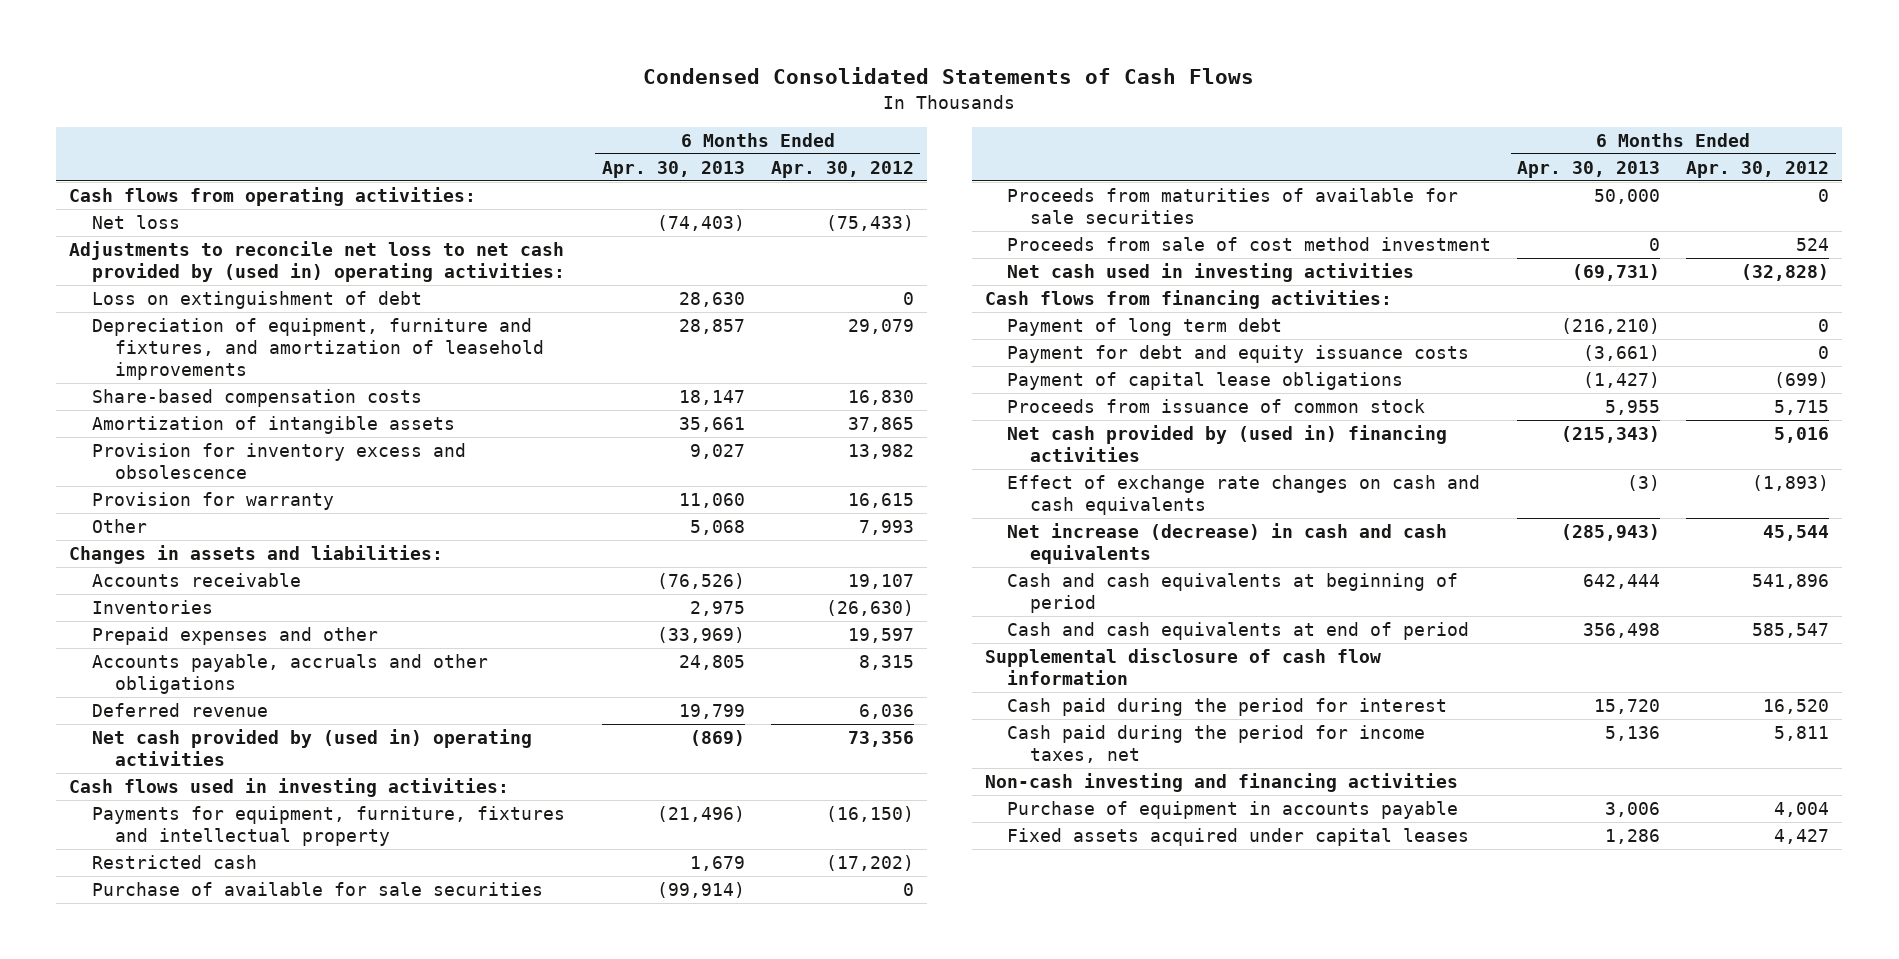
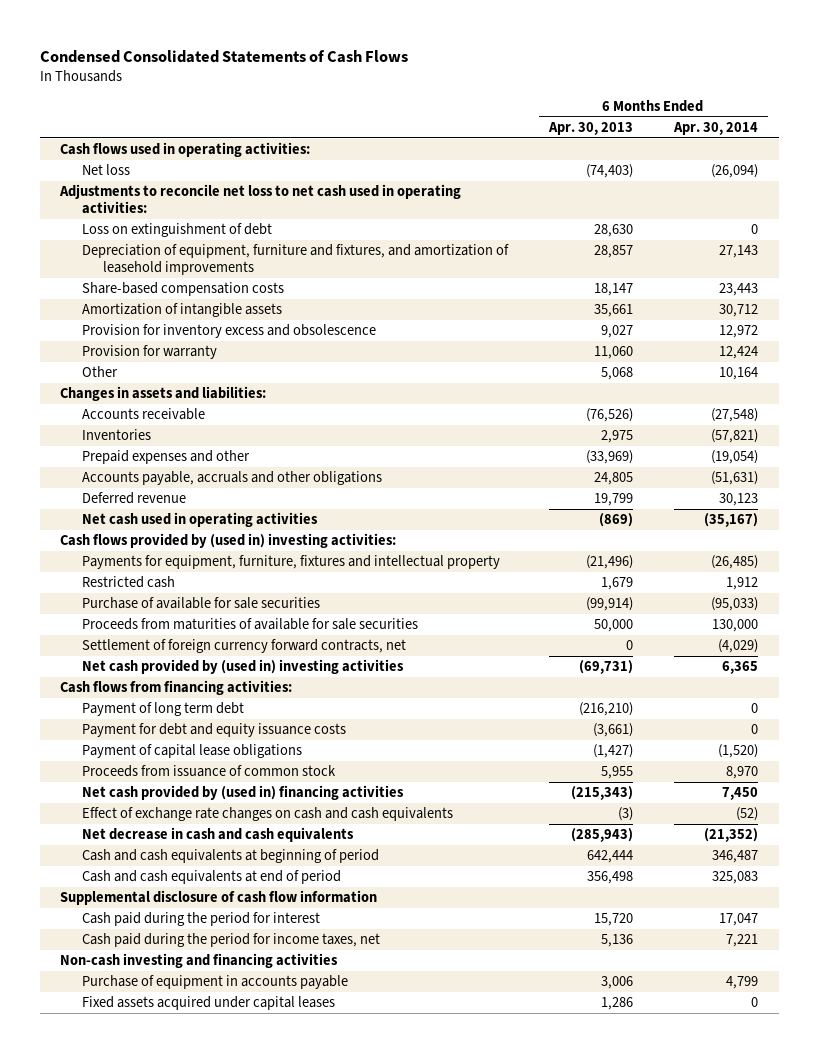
[770,160,914,178] Apr. 30, 2012 -> none
none -> [672,121,758,135] Apr. 30, 2014
[69,187,477,207] Cash flows from operating activities: -> [60,142,311,158] Cash flows used in operating activities:
[69,241,565,283] Adjustments to reconcile net loss to net cash provided by (used in) operating activities: -> [59,184,462,215] Adjustments to reconcile net loss to net cash used in operating activities:
[91,729,532,767] Net cash provided by (used in) operating activities -> [81,512,318,528] Net cash used in operating activities
[69,778,510,798] Cash flows used in investing activities: -> [60,533,397,549] Cash flows provided by (used in) investing activities:
[1007,237,1492,252] Proceeds from sale of cost method investment -> none
none -> [81,639,406,654] Settlement of foreign currency forward contracts, net
[1007,263,1415,283] Net cash used in investing activities -> [81,659,404,675] Net cash provided by (used in) investing activities
[1007,523,1448,565] Net increase (decrease) in cash and cash equivalents -> [81,827,354,843] Net decrease in cash and cash equivalents

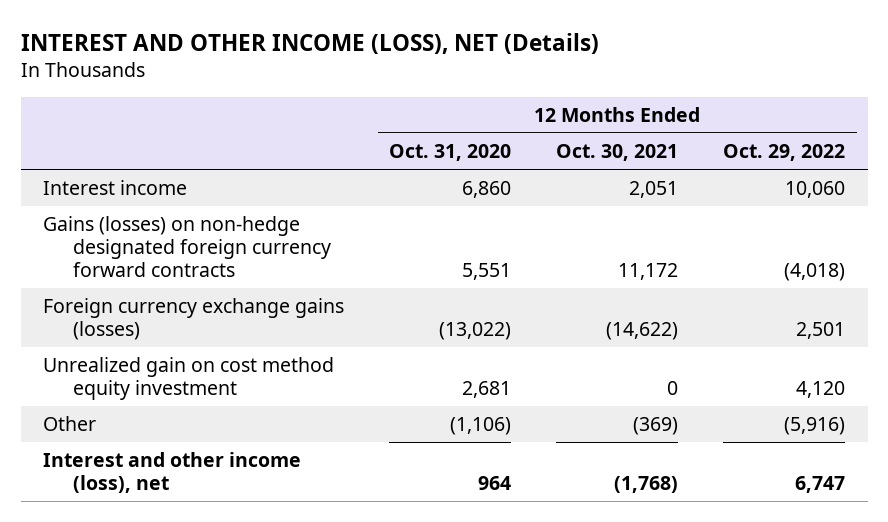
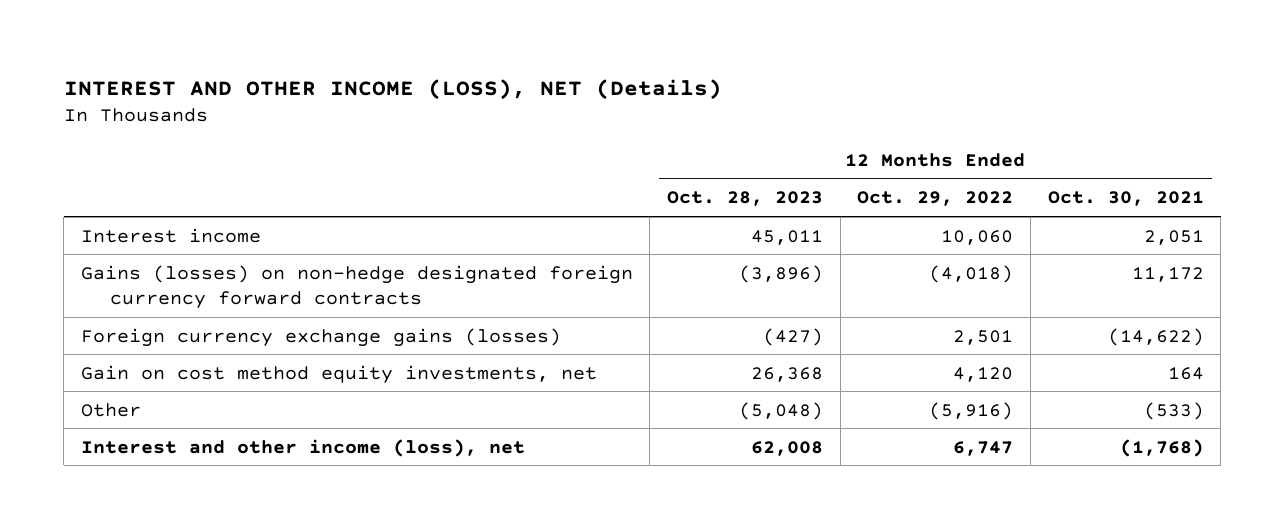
[389,144,512,162] Oct. 31, 2020 -> none
none -> [667,191,824,207] Oct. 28, 2023
[43,357,335,401] Unrealized gain on cost method equity investment -> [80,364,597,384] Gain on cost method equity investments, net
[667,381,679,396] 0 -> [1167,366,1204,380] 164
[633,417,679,436] (369) -> [1143,401,1204,420] (533)

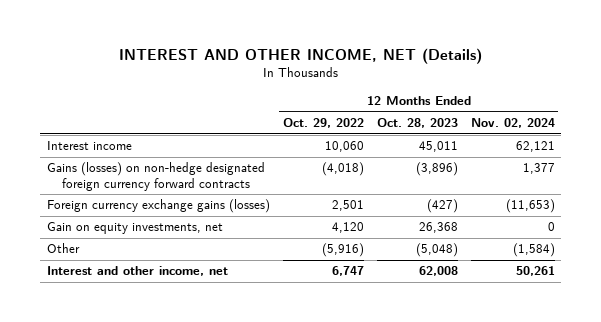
[63,78,722,100] INTEREST AND OTHER INCOME (LOSS), NET (Details) -> [118,47,482,64] INTEREST AND OTHER INCOME, NET (Details)
[1047,191,1204,207] Oct. 30, 2021 -> none
none -> [470,118,555,129] Nov. 02, 2024
[80,364,597,384] Gain on cost method equity investments, net -> [46,222,223,235] Gain on equity investments, net
[80,438,525,457] Interest and other income (loss), net -> [46,266,228,277] Interest and other income, net

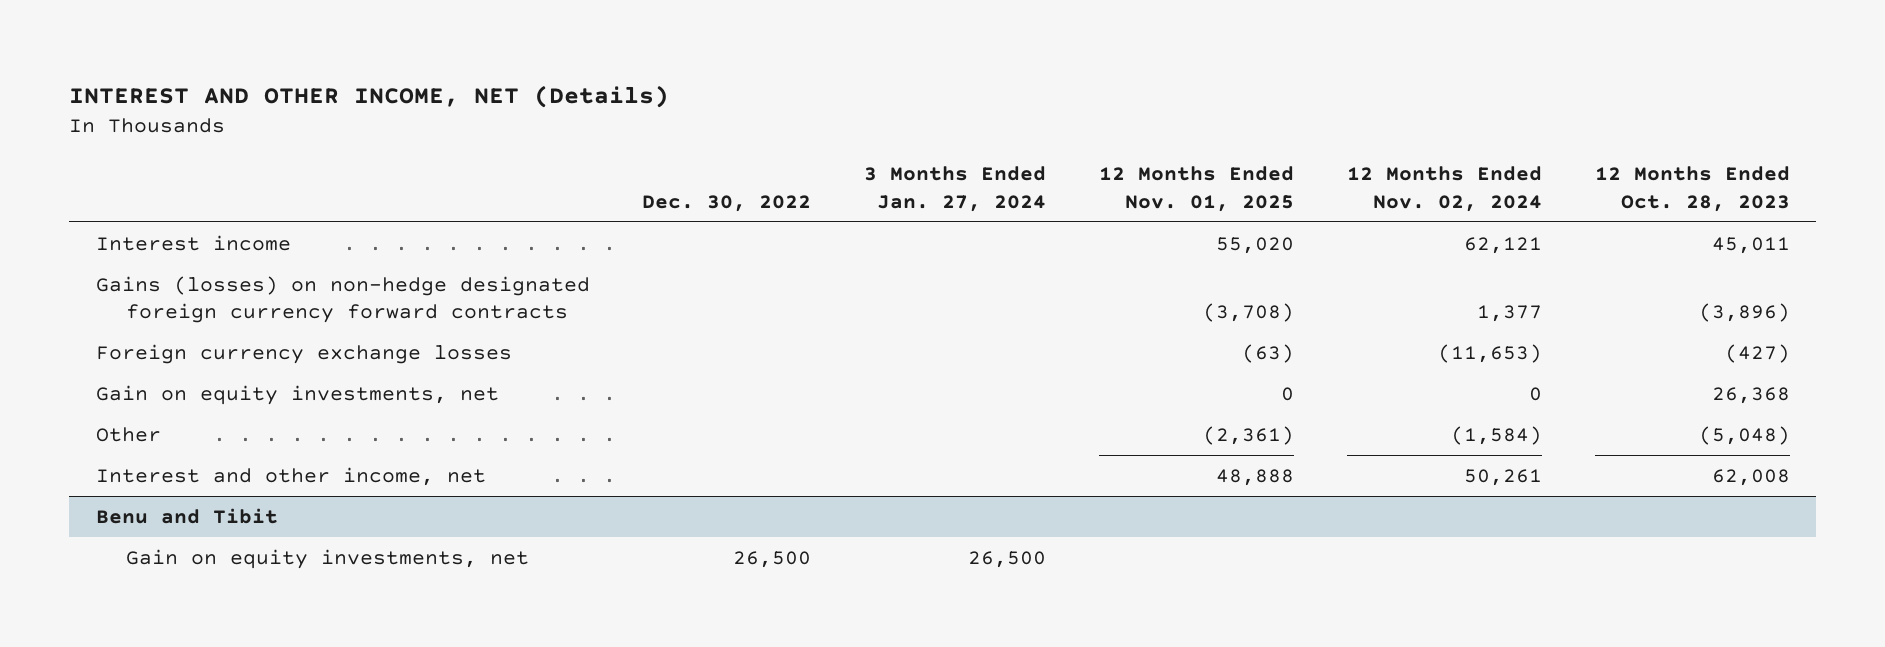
[282,118,364,129] Oct. 29, 2022 -> none
none -> [642,195,812,213] Dec. 30, 2022
none -> [864,166,1047,213] 3 Months Ended Jan. 27, 2024
none -> [1099,166,1295,213] 12 Months Ended Nov. 01, 2025
[46,199,270,214] Foreign currency exchange gains (losses) -> [95,343,512,364] Foreign currency exchange losses
none -> [95,507,278,524] Benu and Tibit
none -> [125,548,529,569] Gain on equity investments, net

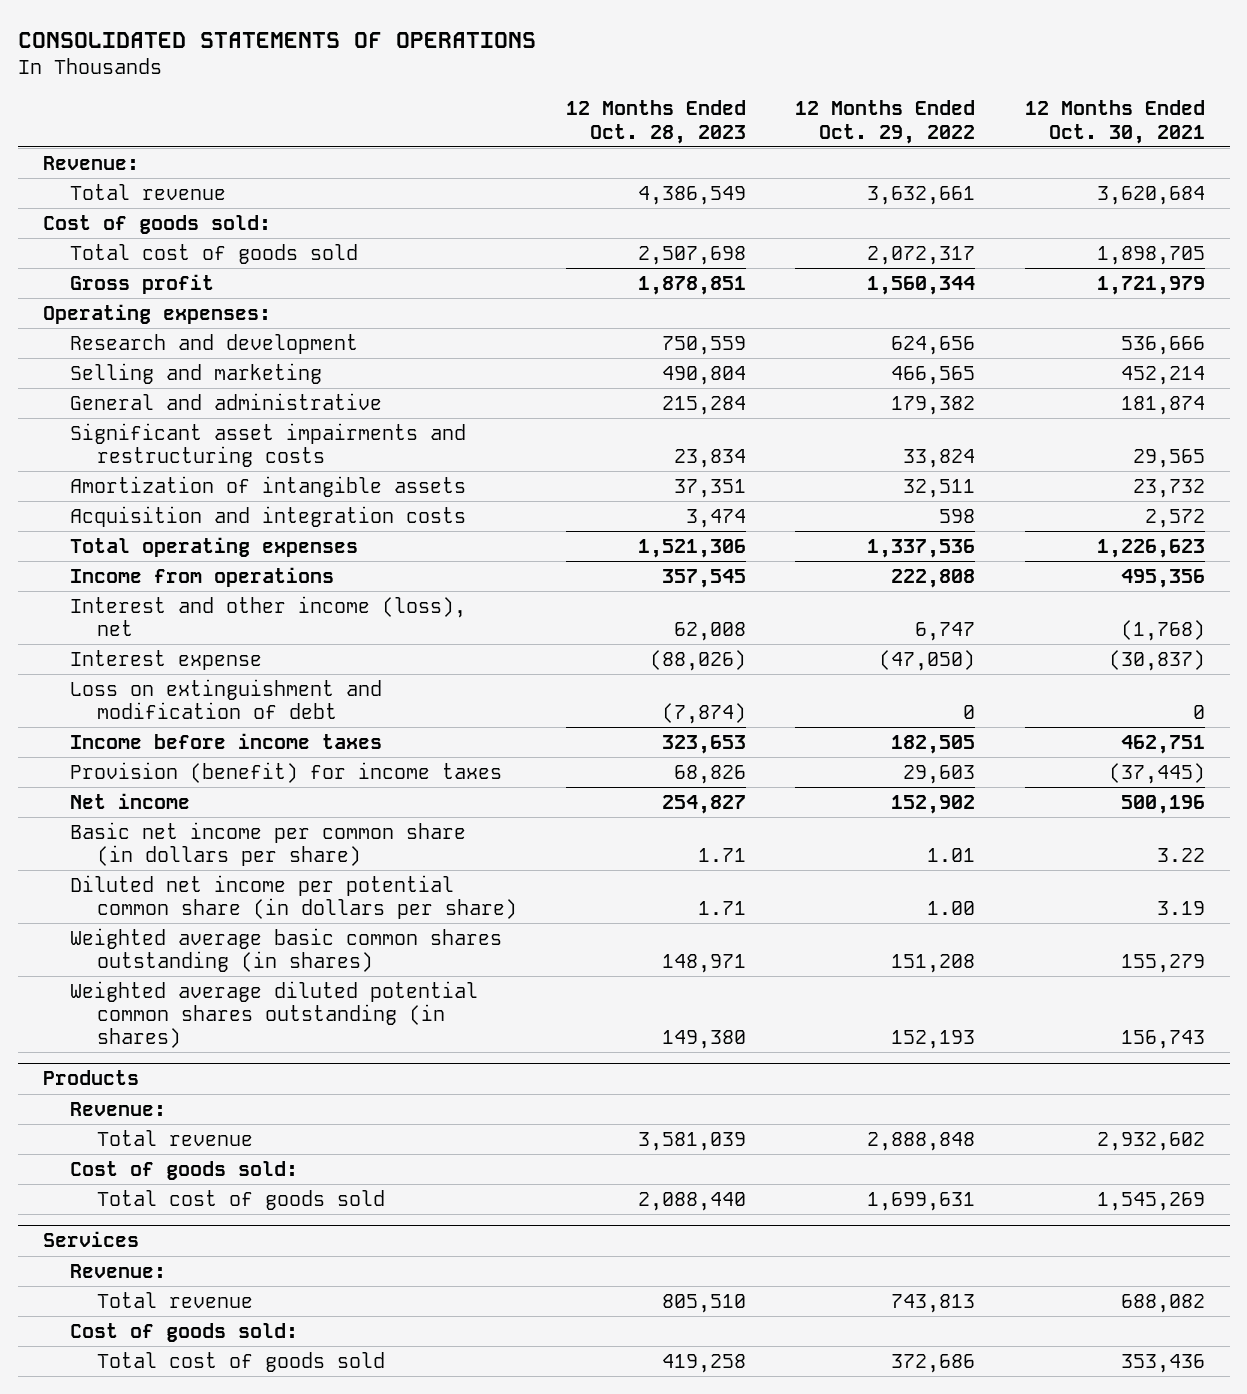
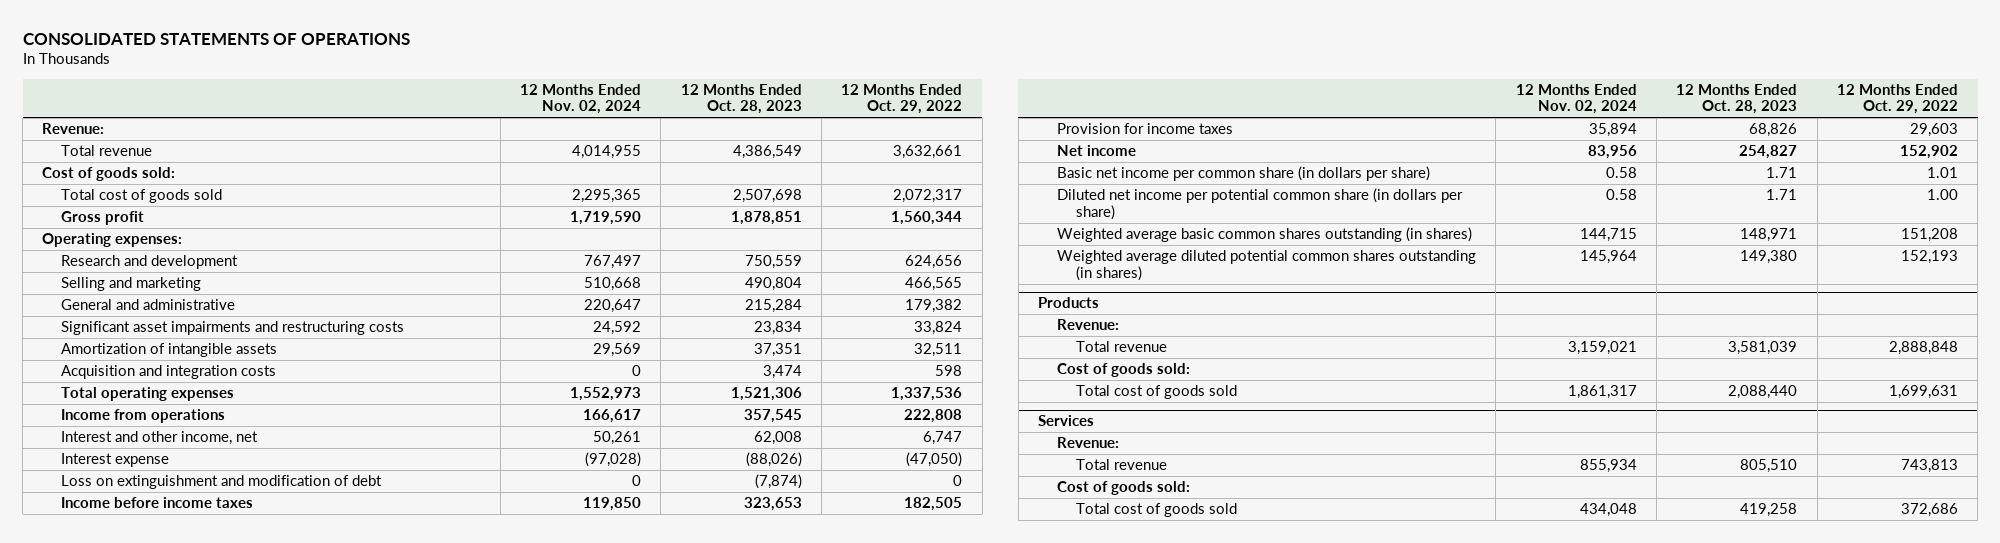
[1024,100,1205,144] 12 Months Ended Oct. 30, 2021 -> none
none -> [519,83,641,115] 12 Months Ended Nov. 02, 2024
[69,595,466,636] Interest and other income (loss), net -> [61,430,259,445] Interest and other income, net
[69,761,502,783] Provision (benefit) for income taxes -> [1056,122,1233,134] Provision for income taxes

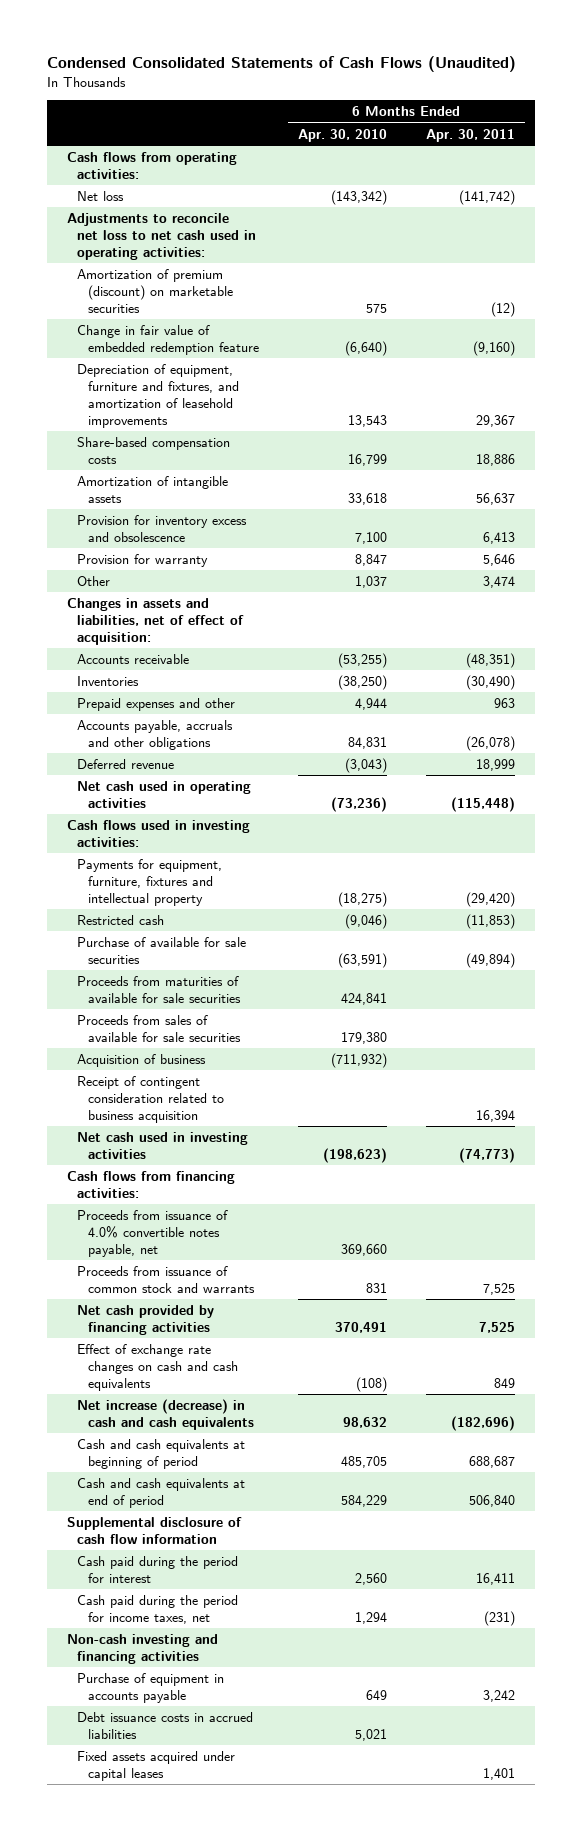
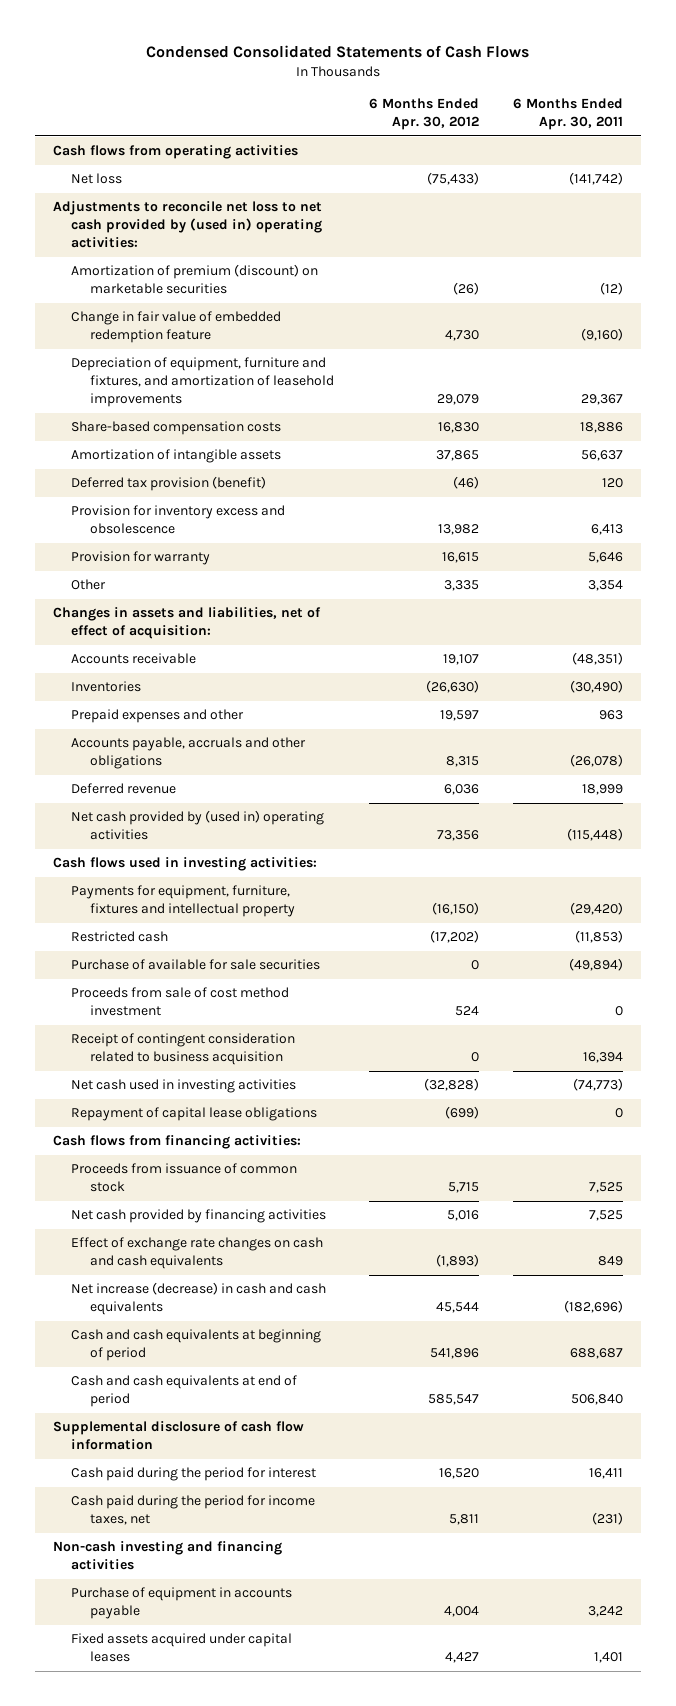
[46,56,516,73] Condensed Consolidated Statements of Cash Flows (Unaudited) -> [146,45,530,59] Condensed Consolidated Statements of Cash Flows
[297,128,387,142] Apr. 30, 2010 -> none
none -> [368,98,479,131] 6 Months Ended Apr. 30, 2012
[66,151,237,180] Cash flows from operating activities: -> [52,145,298,160] Cash flows from operating activities
[66,212,257,261] Adjustments to reconcile net loss to net cash used in operating activities: -> [52,201,323,249] Adjustments to reconcile net loss to net cash provided by (used in) operating activities:
none -> [71,476,267,492] Deferred tax provision (benefit)
[483,575,516,588] 3,474 -> [588,580,624,592] 3,354
[77,780,252,809] Net cash used in operating activities -> [71,810,325,841] Net cash provided by (used in) operating activities
[77,975,241,1004] Proceeds from maturities of available for sale securities -> none
[77,1014,241,1043] Proceeds from sales of available for sale securities -> none
[77,1053,207,1067] Acquisition of business -> none
none -> [71,987,290,1017] Proceeds from sale of cost method investment
none -> [71,1107,318,1122] Repayment of capital lease obligations
[77,1209,229,1258] Proceeds from issuance of 4.0% convertible notes payable, net -> none
[77,1265,255,1294] Proceeds from issuance of common stock and warrants -> [71,1163,298,1193] Proceeds from issuance of common stock
[77,1711,254,1740] Debt issuance costs in accrued liabilities -> none

